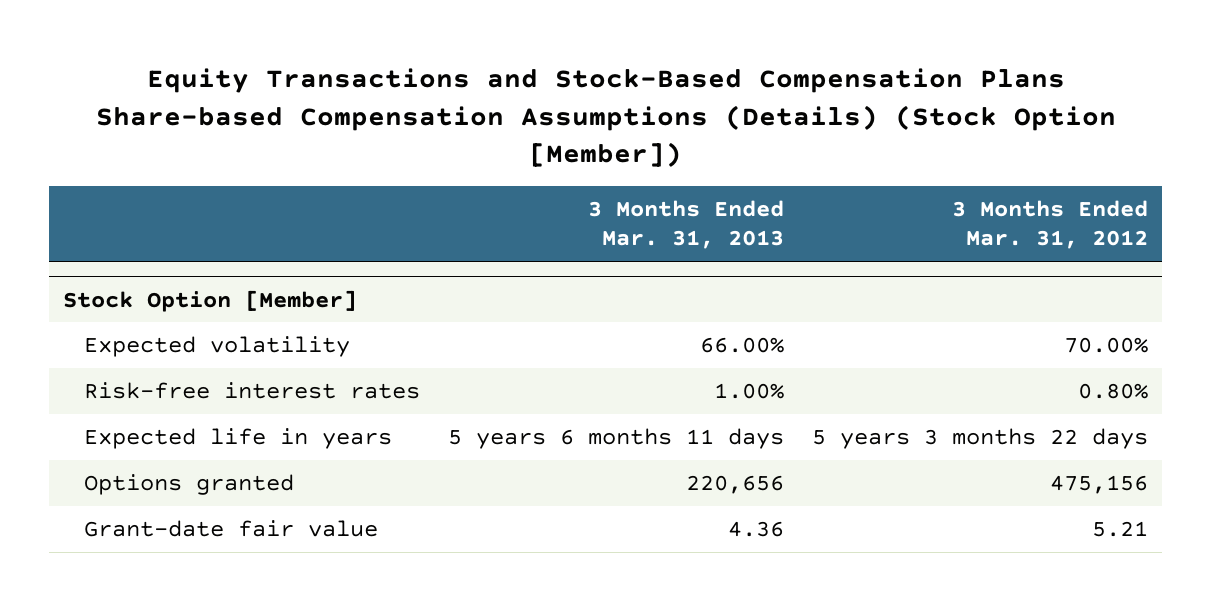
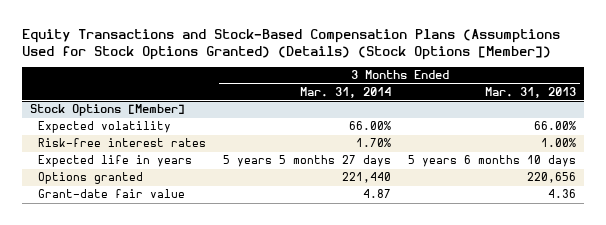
[95,67,1116,168] Equity Transactions and Stock-Based Compensation Plans Share-based Compensation Assumptions (Details) (Stock Option [Member]) -> [21,28,560,60] Equity Transactions and Stock-Based Compensation Plans (Assumptions Used for Stock Options Granted) (Details) (Stock Options [Member])
[952,200,1149,250] 3 Months Ended Mar. 31, 2012 -> none
none -> [300,86,392,98] Mar. 31, 2014
[63,289,358,312] Stock Option [Member] -> [29,104,185,117] Stock Options [Member]
[448,427,785,449] 5 years 6 months 11 days -> [407,155,576,168] 5 years 6 months 10 days

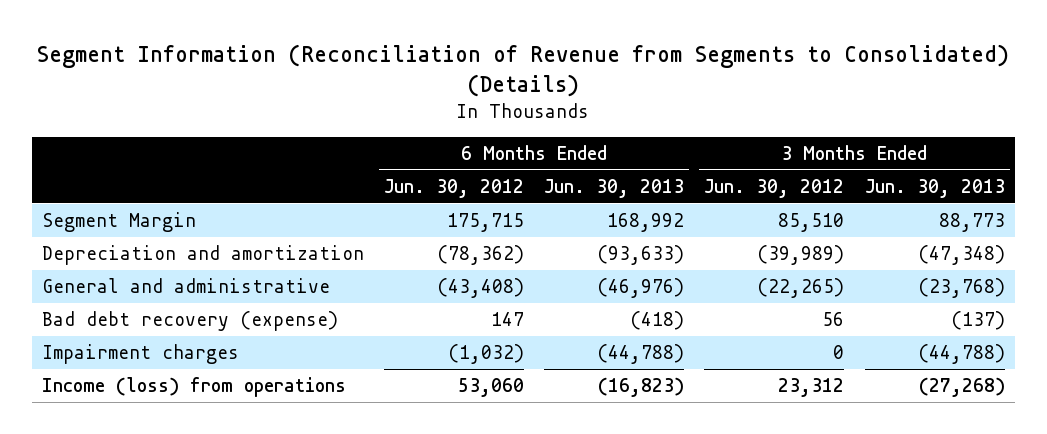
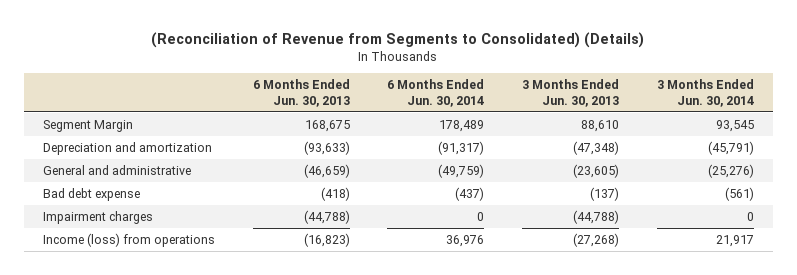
[36,43,1010,97] Segment Information (Reconciliation of Revenue from Segments to Consolidated) (Details) -> [151,31,645,48] (Reconciliation of Revenue from Segments to Consolidated) (Details)
[384,179,525,199] Jun. 30, 2012 -> none
[704,179,845,199] Jun. 30, 2012 -> none
none -> [387,79,485,107] 6 Months Ended Jun. 30, 2014
none -> [656,79,754,107] 3 Months Ended Jun. 30, 2014
[607,213,685,233] 168,992 -> [304,120,350,133] 168,675
[938,213,1005,233] 88,773 -> [581,120,620,133] 88,610
[597,278,685,299] (46,976) -> [303,164,350,179] (46,659)
[917,278,1005,299] (23,768) -> [573,164,620,179] (23,605)
[42,311,339,332] Bad debt recovery (expense) -> [43,188,141,202] Bad debt expense

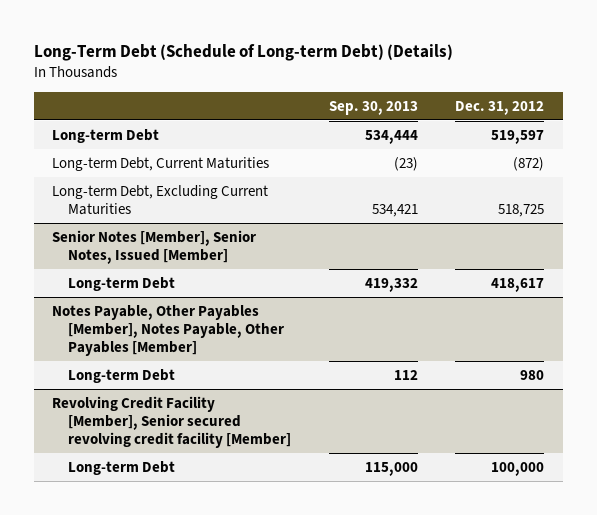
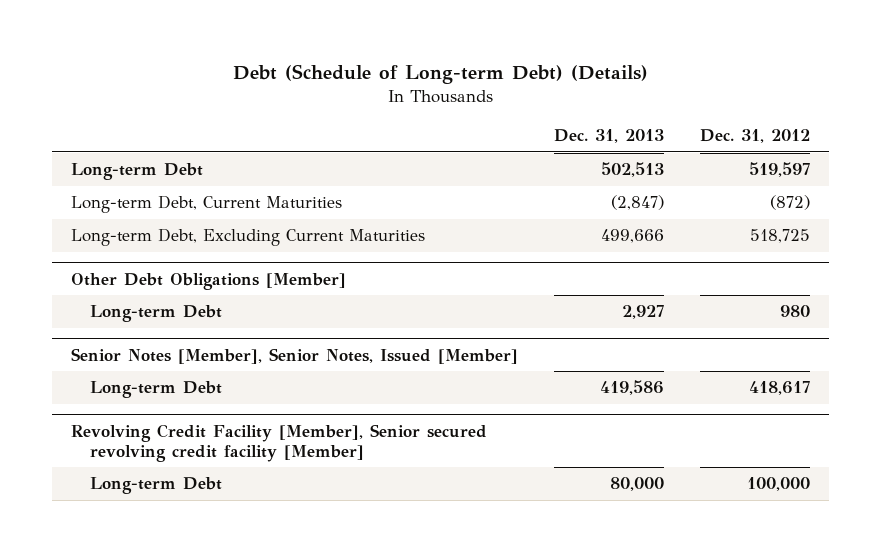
[33,43,453,61] Long-Term Debt (Schedule of Long-term Debt) (Details) -> [232,63,648,84] Debt (Schedule of Long-term Debt) (Details)
[328,100,418,115] Sep. 30, 2013 -> none
none -> [554,128,665,143] Dec. 31, 2013
none -> [70,272,346,290] Other Debt Obligations [Member]
none -> [89,305,222,323] Long-term Debt
[52,304,284,357] Notes Payable, Other Payables [Member], Notes Payable, Other Payables [Member] -> none
[67,368,175,383] Long-term Debt -> none

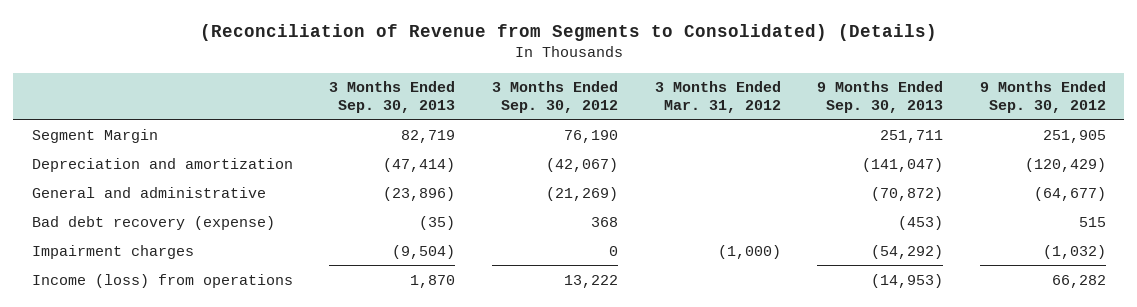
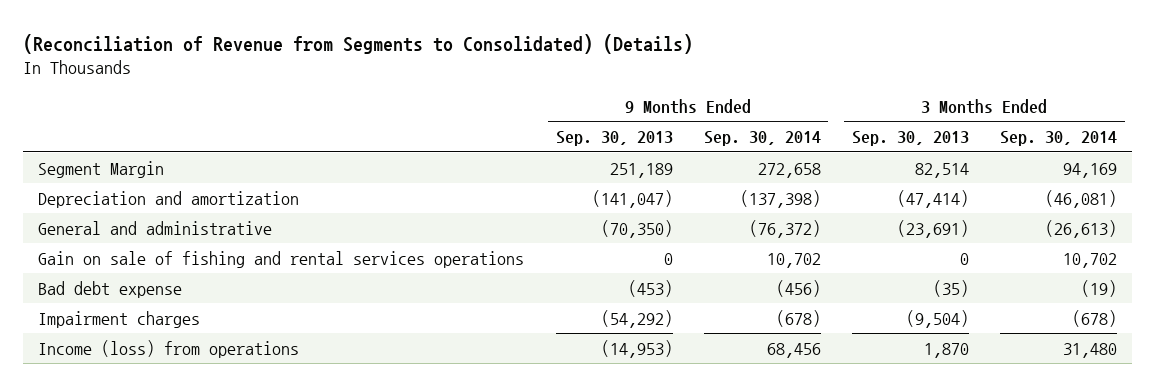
[491,81,618,113] 3 Months Ended Sep. 30, 2012 -> none
[654,81,781,113] 3 Months Ended Mar. 31, 2012 -> none
[979,81,1106,113] 9 Months Ended Sep. 30, 2012 -> none
none -> [703,130,821,146] Sep. 30, 2014
none -> [999,130,1117,146] Sep. 30, 2014
[401,129,456,143] 82,719 -> [914,162,969,178] 82,514
[880,129,944,143] 251,711 -> [609,162,673,178] 251,189
[383,186,456,201] (23,896) -> [896,219,969,238] (23,691)
[871,186,944,201] (70,872) -> [600,219,673,238] (70,350)
none -> [38,250,525,268] Gain on sale of fishing and rental services operations
[31,215,275,230] Bad debt recovery (expense) -> [38,280,183,298] Bad debt expense

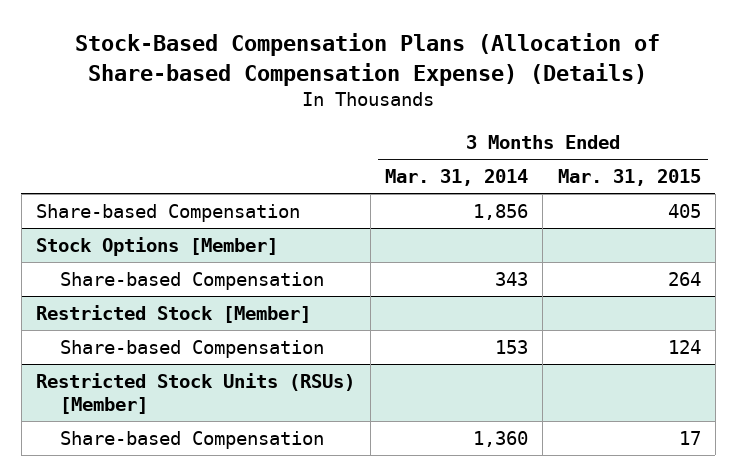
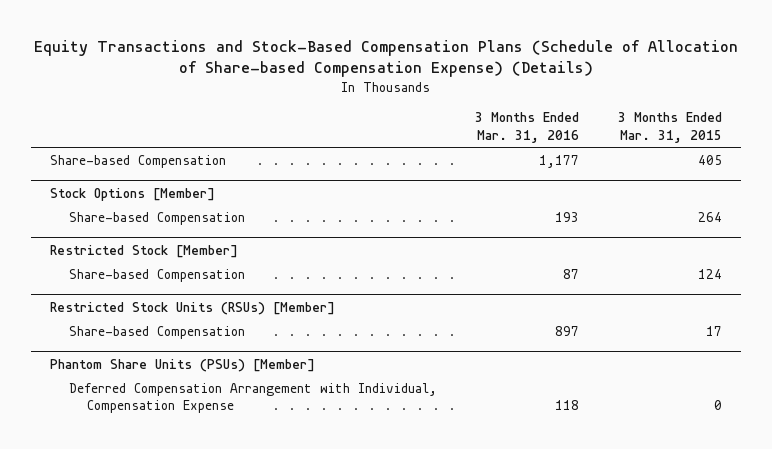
[75,33,661,86] Stock-Based Compensation Plans (Allocation of Share-based Compensation Expense) (Details) -> [33,40,738,78] Equity Transactions and Stock-Based Compensation Plans (Schedule of Allocation of Share-based Compensation Expense) (Details)
[384,169,528,187] Mar. 31, 2014 -> none
none -> [475,112,580,144] 3 Months Ended Mar. 31, 2016
none -> [50,358,316,372] Phantom Share Units (PSUs) [Member]
none -> [68,382,437,414] Deferred Compensation Arrangement with Individual, Compensation Expense

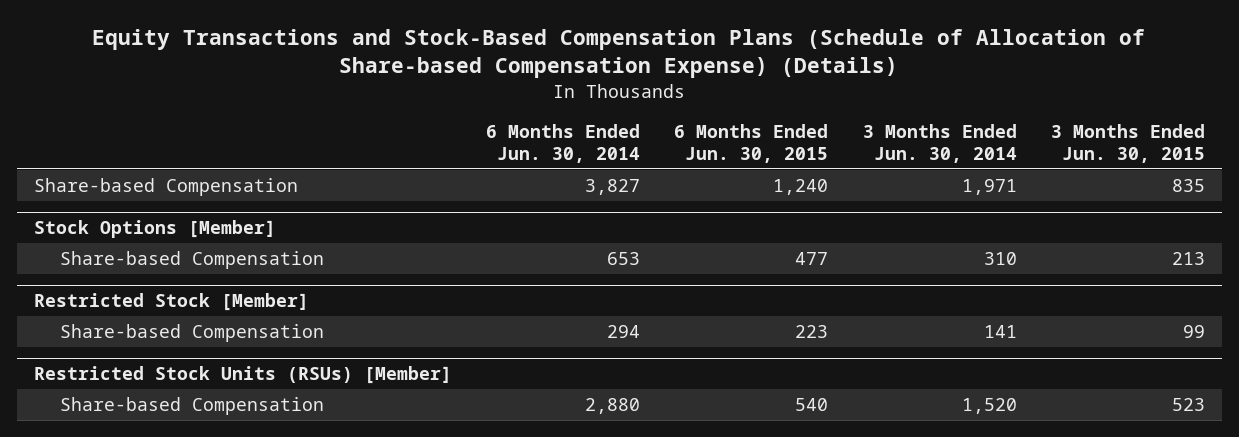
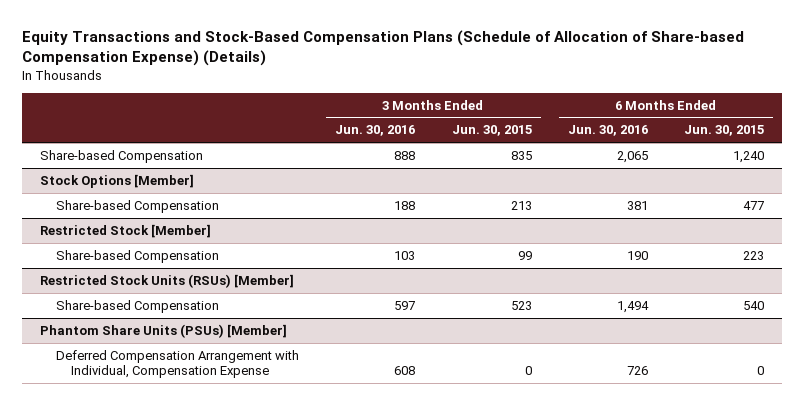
[486,123,641,163] 6 Months Ended Jun. 30, 2014 -> none
[862,123,1017,163] 3 Months Ended Jun. 30, 2014 -> none
none -> [335,125,416,137] Jun. 30, 2016
none -> [567,125,648,137] Jun. 30, 2016
none -> [40,323,288,338] Phantom Share Units (PSUs) [Member]
none -> [55,349,299,378] Deferred Compensation Arrangement with Individual, Compensation Expense

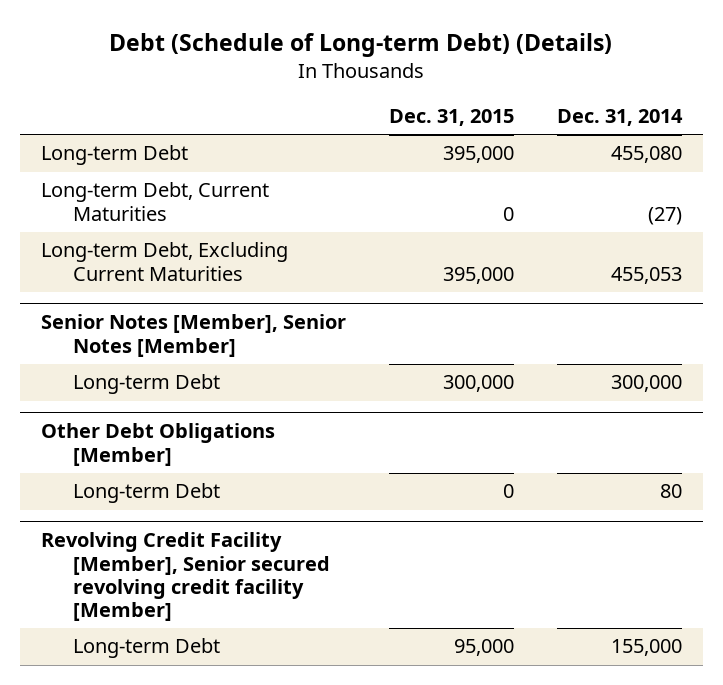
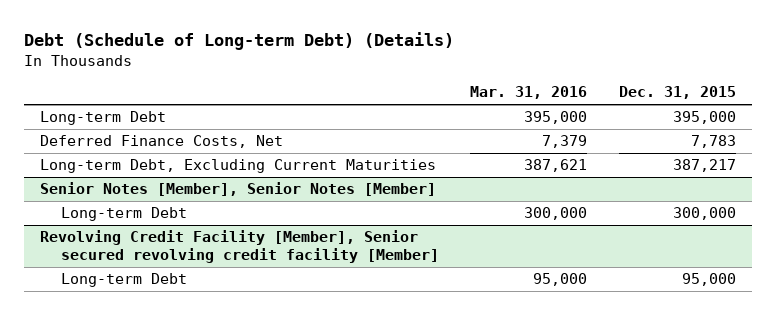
[556,109,683,127] Dec. 31, 2014 -> none
none -> [470,86,588,100] Mar. 31, 2016
[41,182,270,221] Long-term Debt, Current Maturities -> none
none -> [39,135,283,149] Deferred Finance Costs, Net
[442,266,514,284] 395,000 -> [673,159,737,173] 387,217
[41,423,276,466] Other Debt Obligations [Member] -> none
[72,483,220,504] Long-term Debt -> none

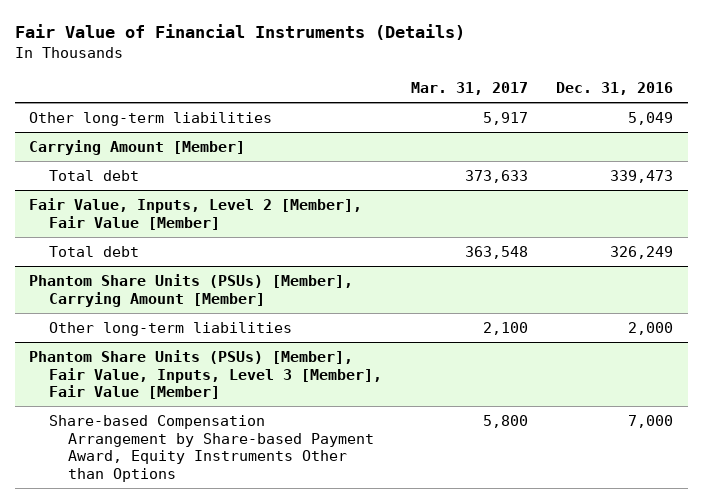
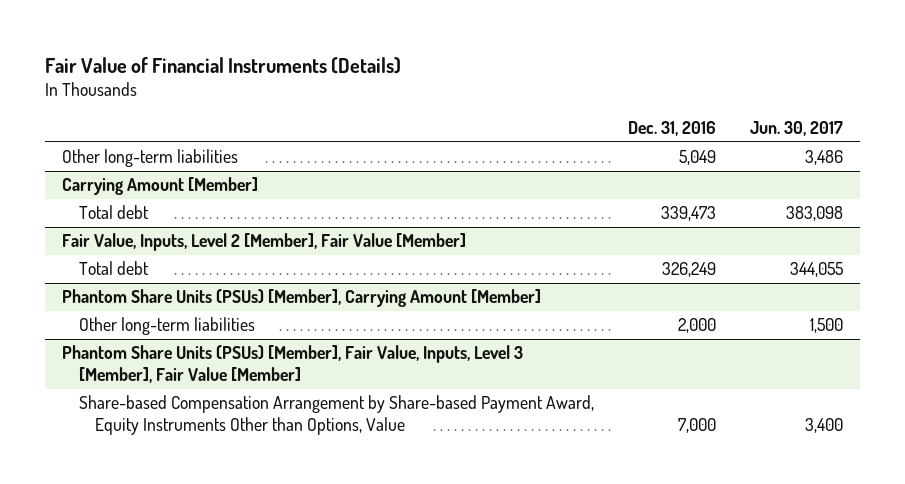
[410,82,528,96] Mar. 31, 2017 -> none
none -> [749,121,843,137] Jun. 30, 2017
[48,415,375,482] Share-based Compensation Arrangement by Share-based Payment Award, Equity Instruments Other than Options -> [78,395,594,436] Share-based Compensation Arrangement by Share-based Payment Award, Equity Instruments Other than Options, Value

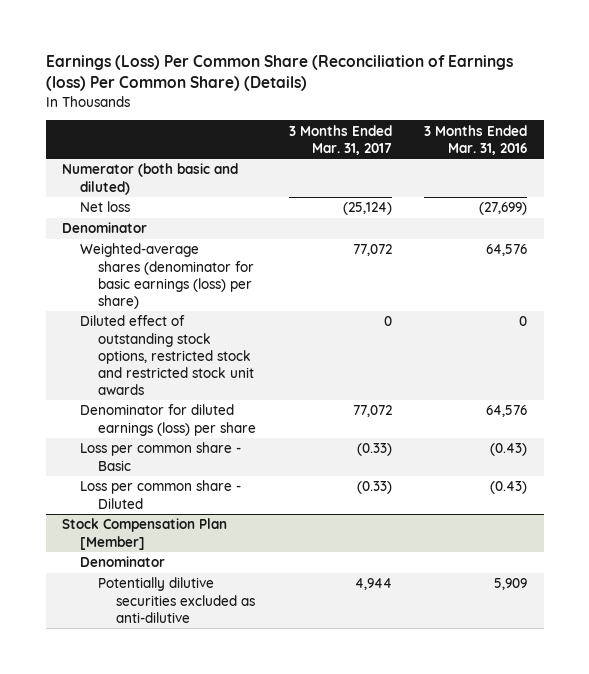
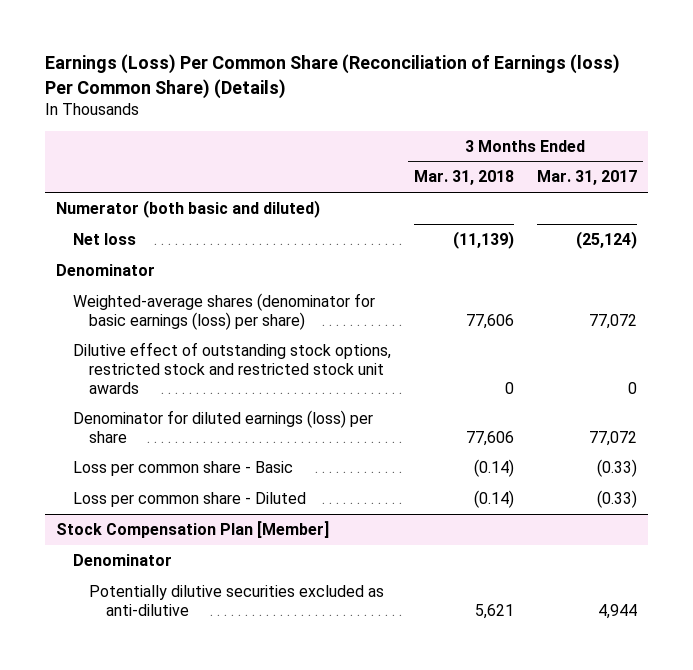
[424,124,528,155] 3 Months Ended Mar. 31, 2016 -> none
none -> [413,170,514,186] Mar. 31, 2018
[79,315,254,395] Diluted effect of outstanding stock options, restricted stock and restricted stock unit awards -> [72,341,391,394] Dilutive effect of outstanding stock options, restricted stock and restricted stock unit awards

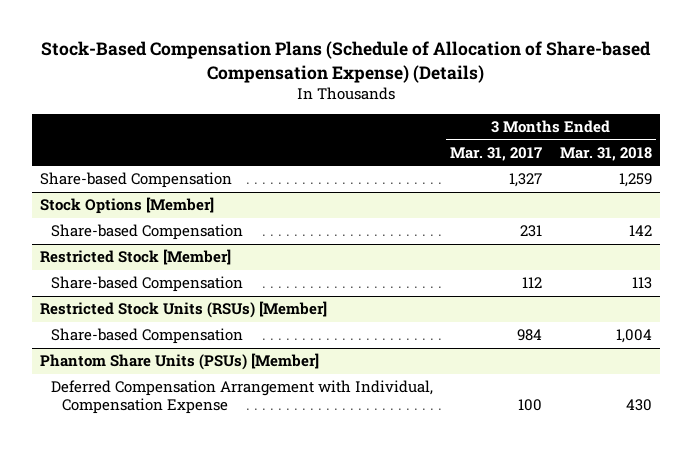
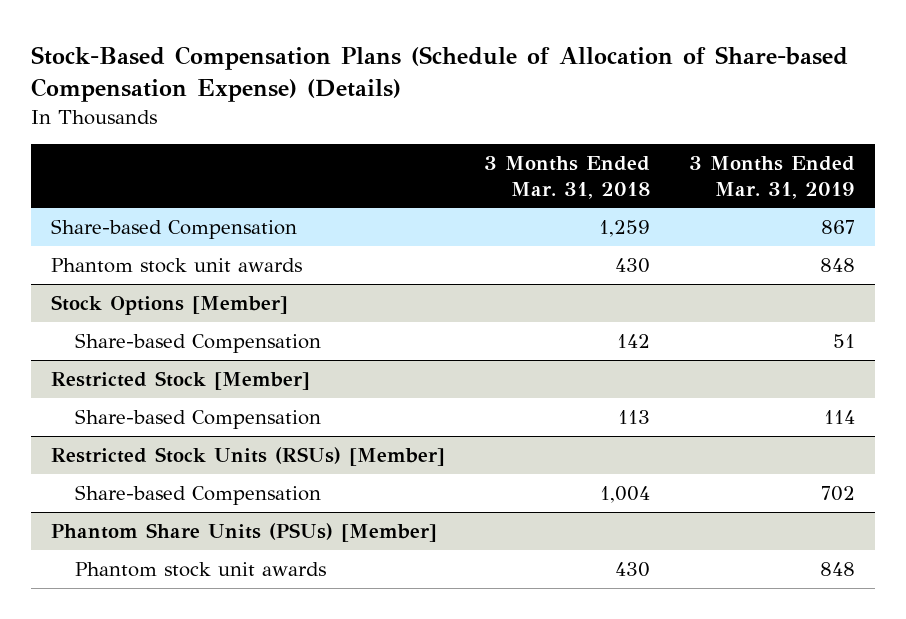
[450,146,543,161] Mar. 31, 2017 -> none
none -> [689,156,856,199] 3 Months Ended Mar. 31, 2019
none -> [51,258,303,274] Phantom stock unit awards
[51,380,434,415] Deferred Compensation Arrangement with Individual, Compensation Expense -> [74,562,326,578] Phantom stock unit awards

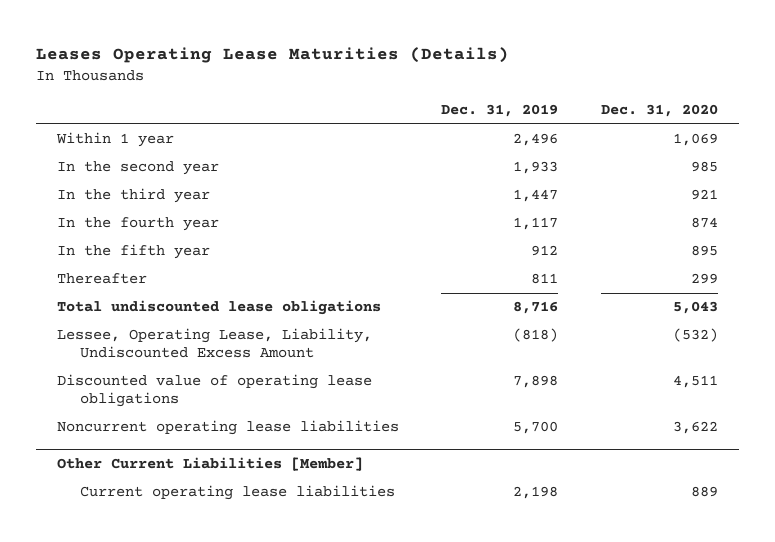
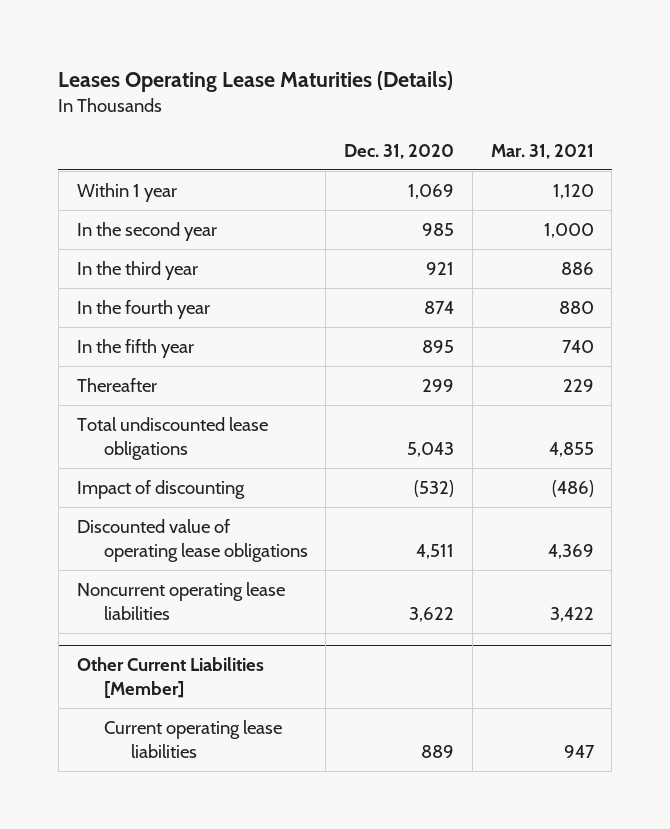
[441,103,559,117] Dec. 31, 2019 -> none
none -> [490,143,594,159] Mar. 31, 2021
[56,328,372,359] Lessee, Operating Lease, Liability, Undiscounted Excess Amount -> [76,479,245,499] Impact of discounting

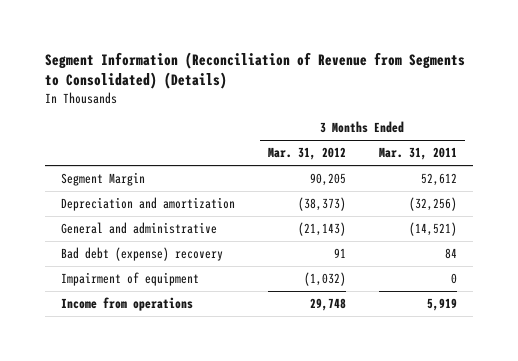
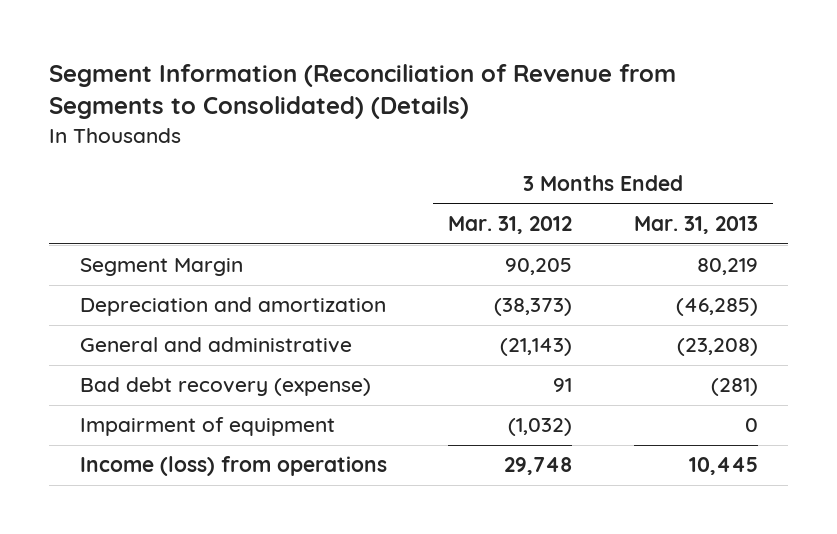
[378,147,457,161] Mar. 31, 2011 -> none
none -> [633,216,758,235] Mar. 31, 2013
[61,246,224,261] Bad debt (expense) recovery -> [79,377,371,397] Bad debt recovery (expense)
[61,296,194,311] Income from operations -> [79,456,387,477] Income (loss) from operations

